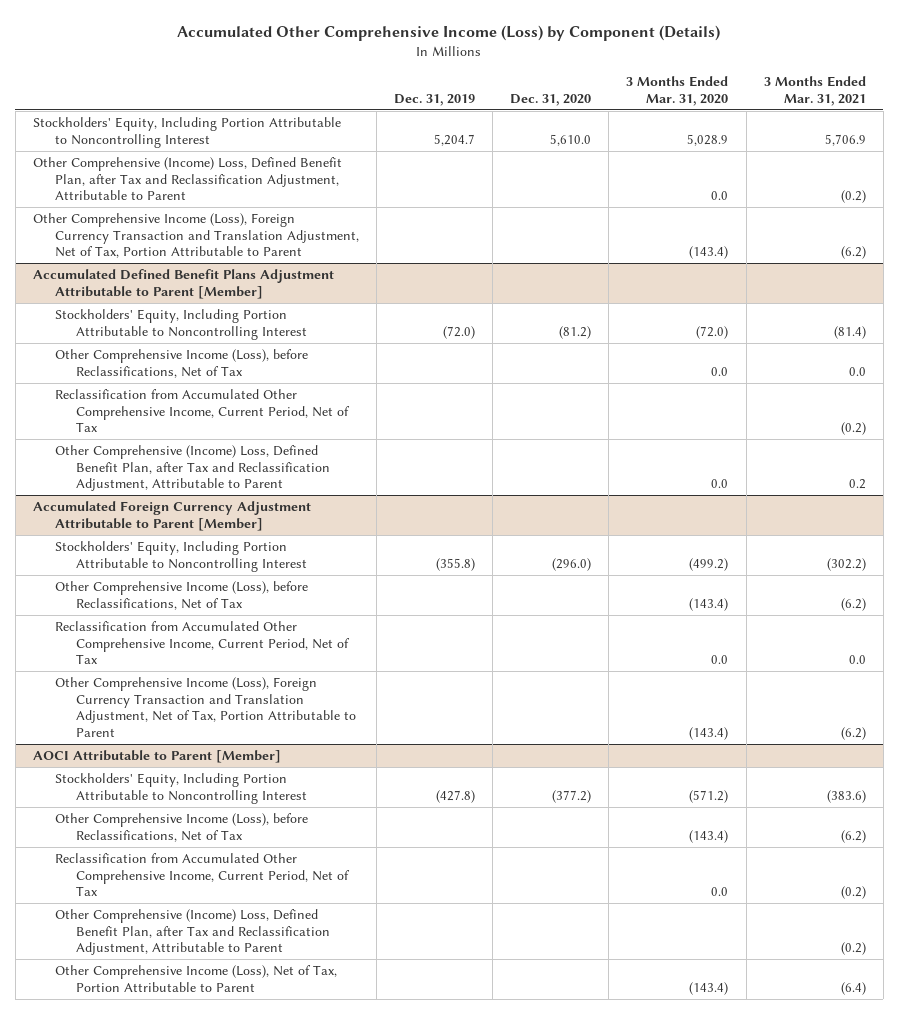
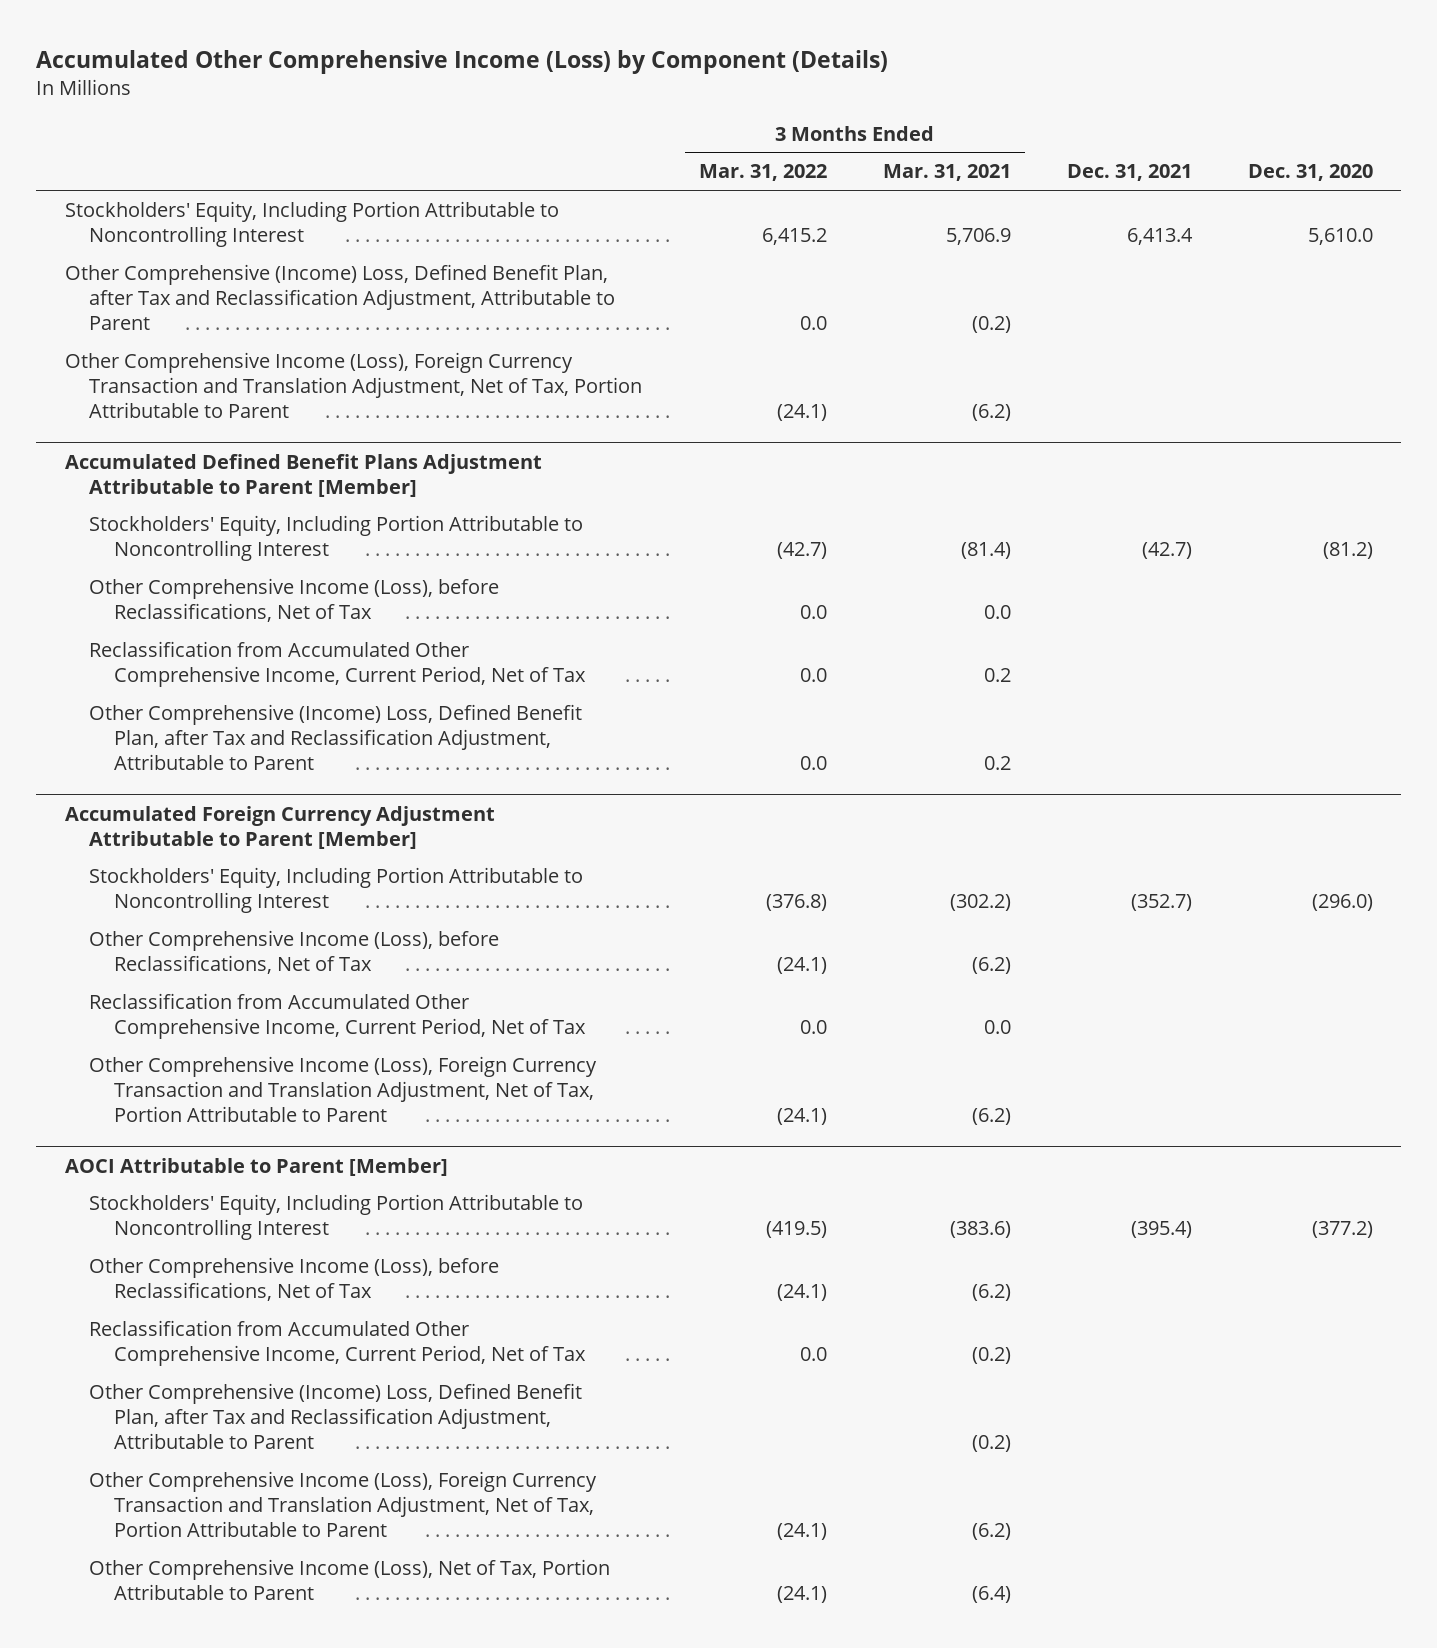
[393,93,475,106] Dec. 31, 2019 -> none
[626,76,729,106] 3 Months Ended Mar. 31, 2020 -> none
none -> [698,164,827,182] Mar. 31, 2022
none -> [1066,164,1192,182] Dec. 31, 2021
[840,422,866,436] (0.2) -> [983,668,1011,683] 0.2
none -> [89,1470,598,1538] Other Comprehensive Income (Loss), Foreign Currency Transaction and Translation Adjustment, Net of Tax, Portion Attributable to Parent

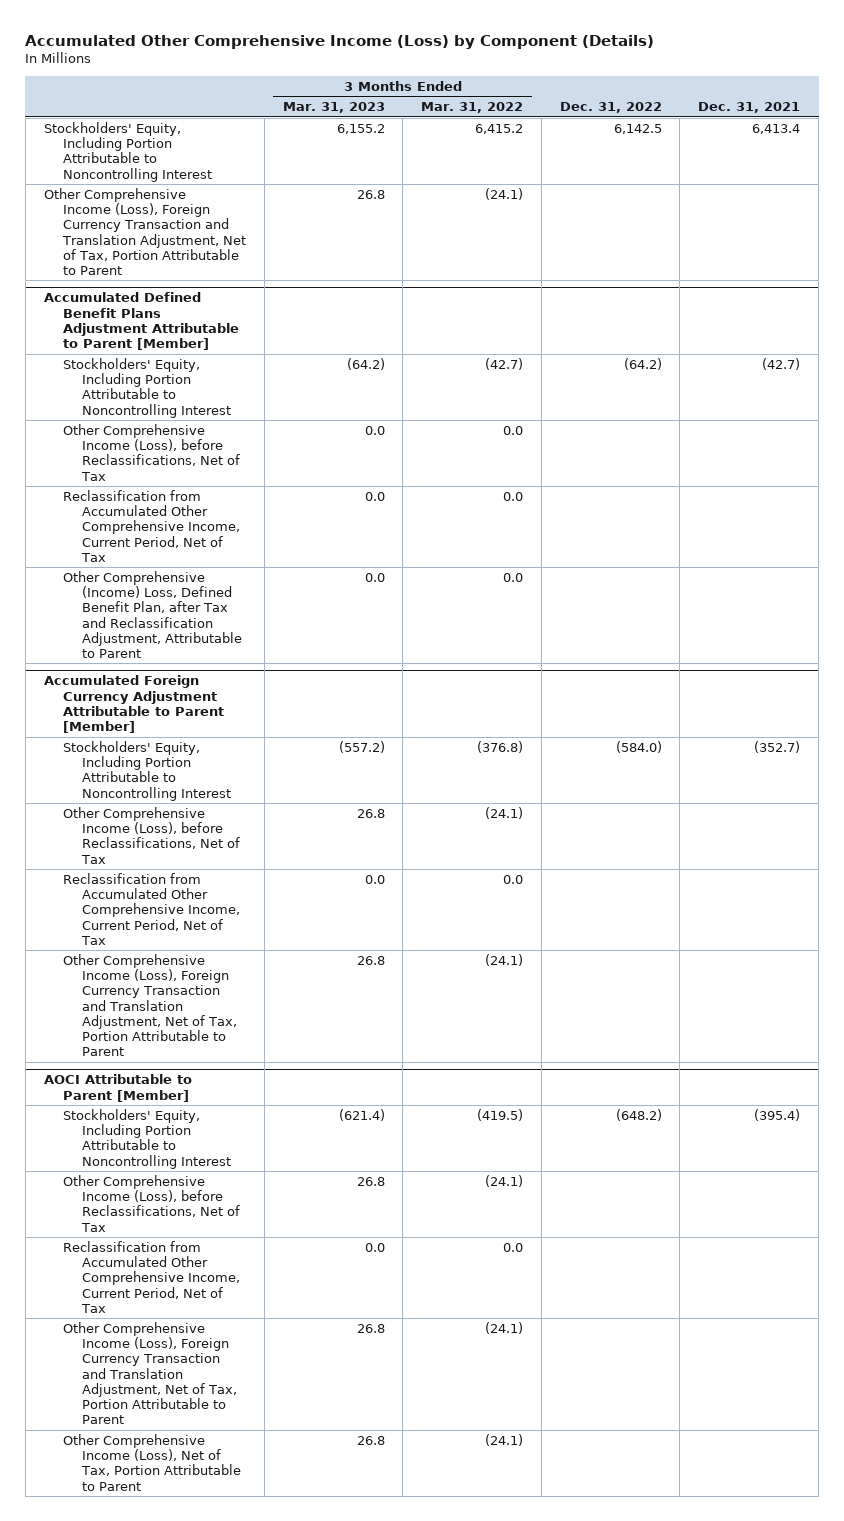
[882,164,1011,182] Mar. 31, 2021 -> none
[1247,164,1373,182] Dec. 31, 2020 -> none
none -> [282,102,385,114] Mar. 31, 2023
none -> [559,102,662,114] Dec. 31, 2022
[64,263,616,331] Other Comprehensive (Income) Loss, Defined Benefit Plan, after Tax and Reclassification Adjustment, Attributable to Parent -> none
[89,1382,583,1450] Other Comprehensive (Income) Loss, Defined Benefit Plan, after Tax and Reclassification Adjustment, Attributable to Parent -> none

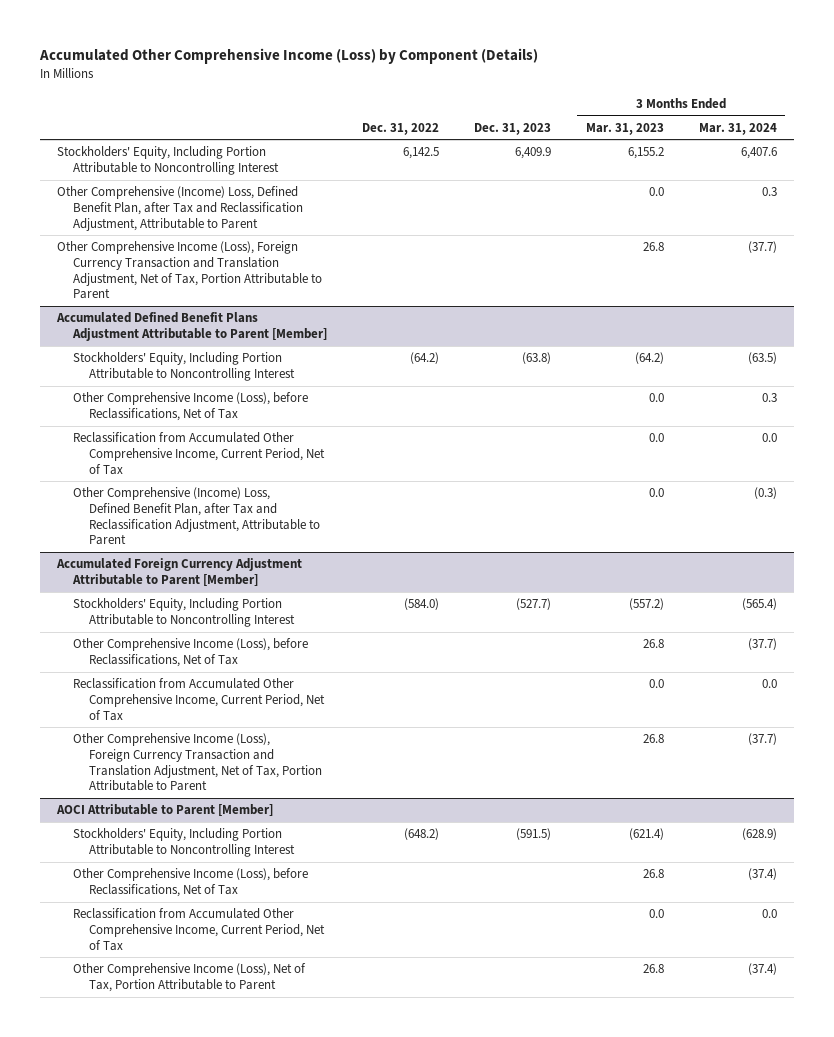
[421,102,524,114] Mar. 31, 2022 -> none
[698,102,801,114] Dec. 31, 2021 -> none
none -> [473,122,551,135] Dec. 31, 2023
none -> [698,122,777,135] Mar. 31, 2024
none -> [57,186,304,231] Other Comprehensive (Income) Loss, Defined Benefit Plan, after Tax and Reclassification Adjustment, Attributable to Parent
[63,1321,238,1425] Other Comprehensive Income (Loss), Foreign Currency Transaction and Translation Adjustment, Net of Tax, Portion Attributable to Parent -> none

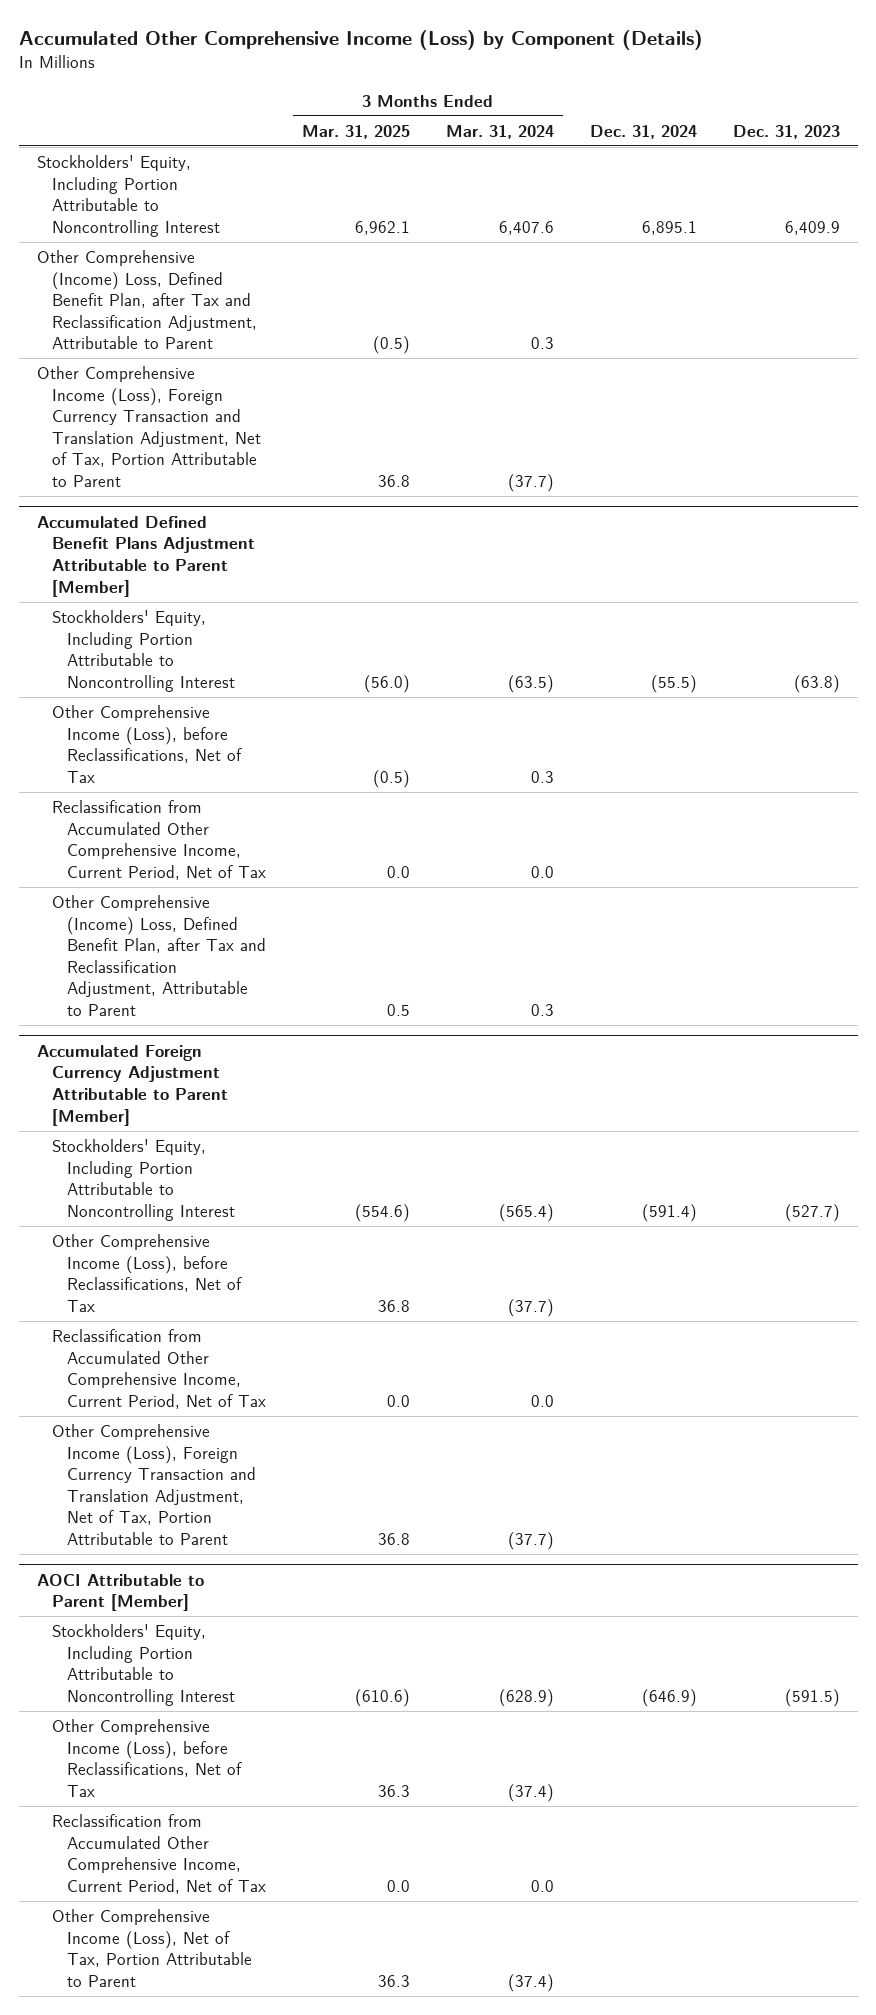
[362,122,440,135] Dec. 31, 2022 -> none
[585,122,664,135] Mar. 31, 2023 -> none
none -> [301,124,410,139] Mar. 31, 2025
none -> [589,124,697,139] Dec. 31, 2024
[753,487,777,500] (0.3) -> [530,1003,554,1016] 0.3

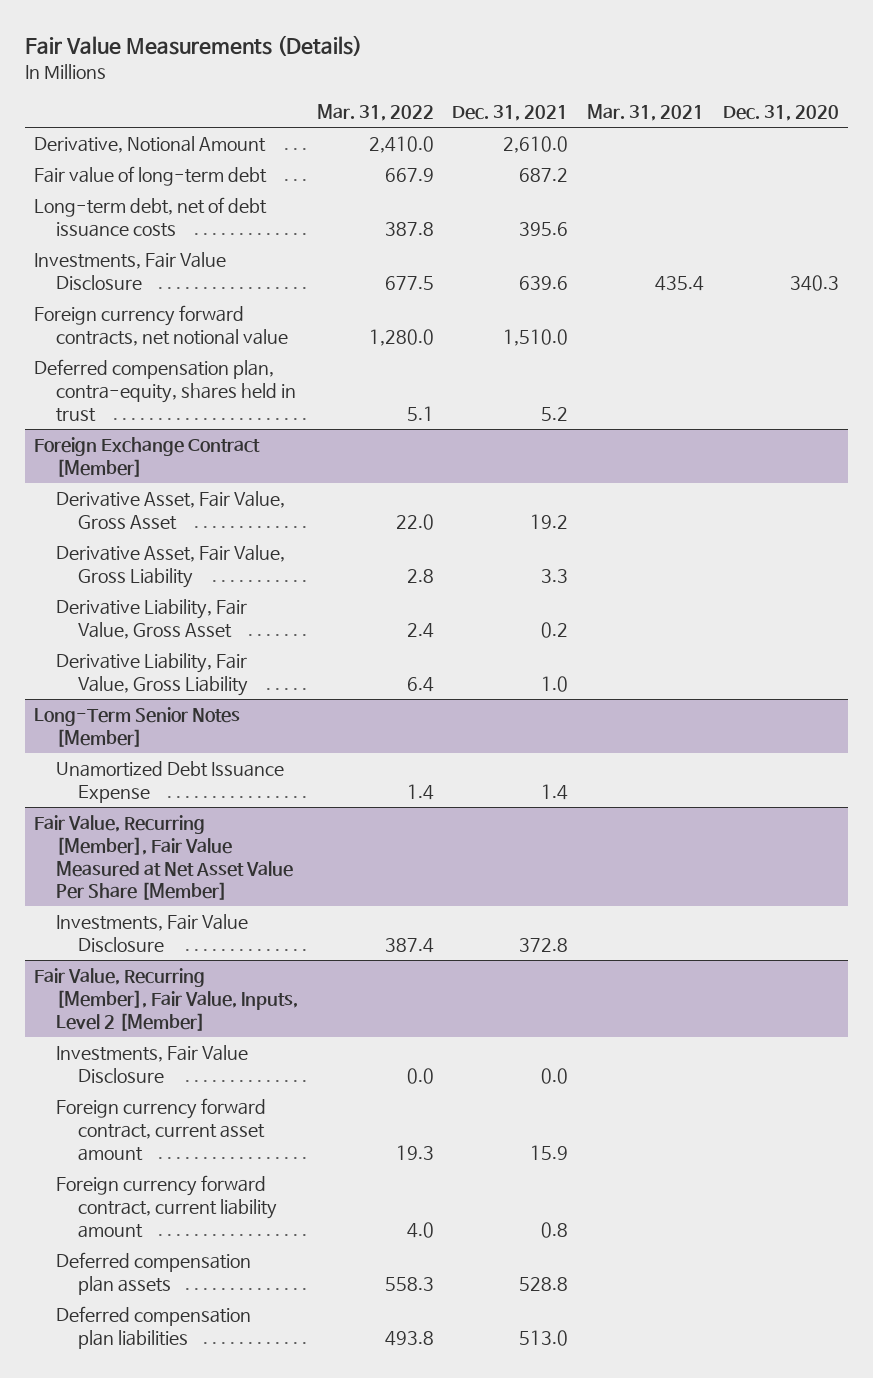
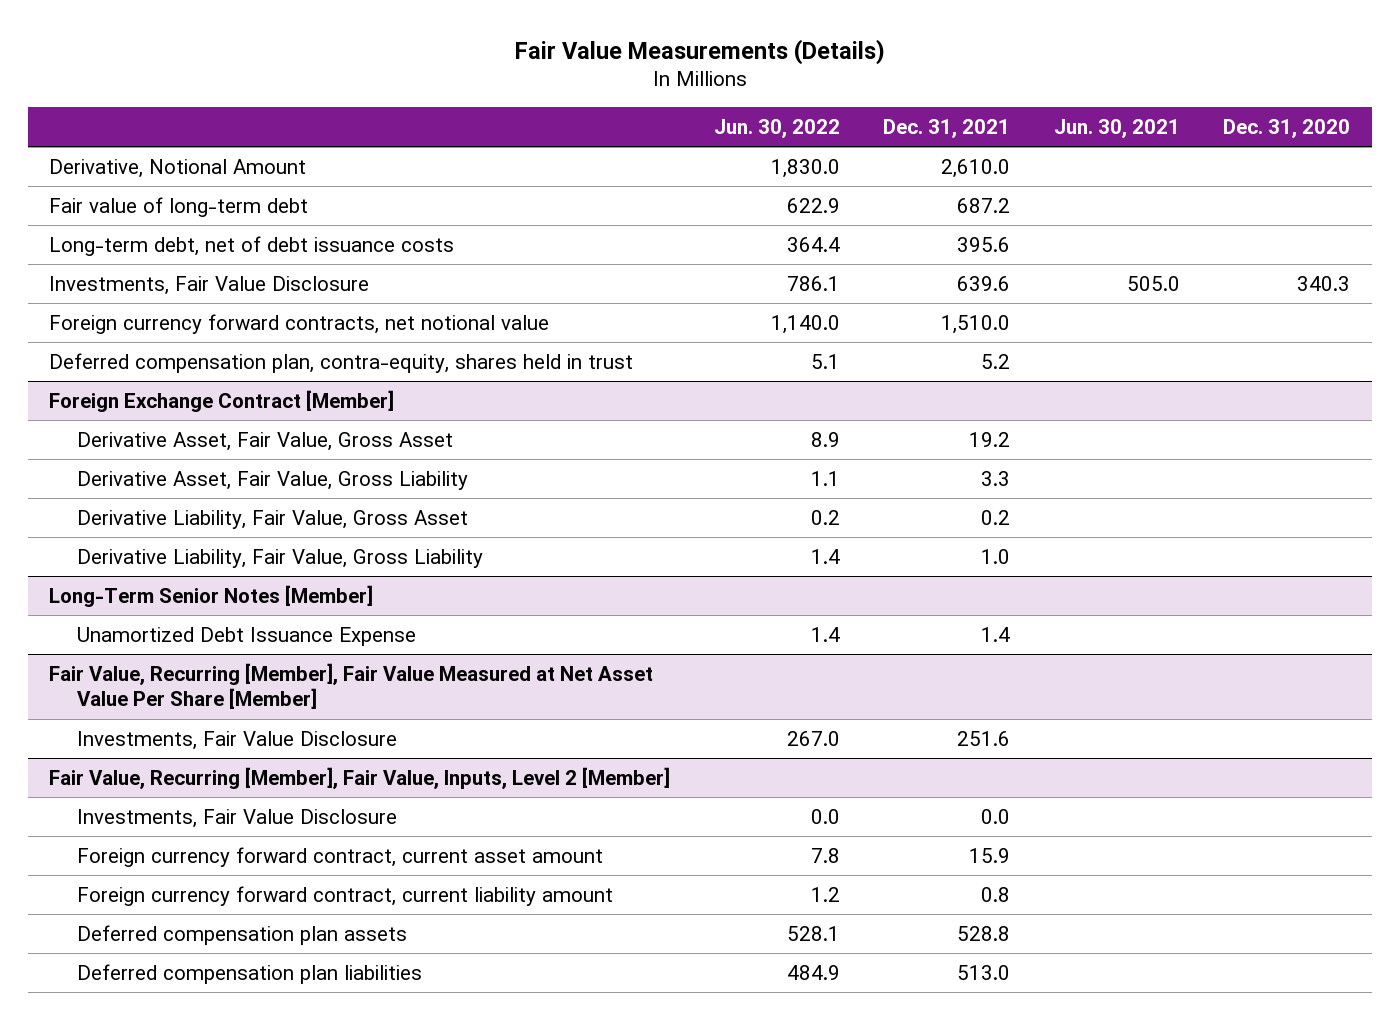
[316,104,434,122] Mar. 31, 2022 -> none
[587,104,705,122] Mar. 31, 2021 -> none
none -> [713,118,840,138] Jun. 30, 2022
none -> [1053,118,1180,138] Jun. 30, 2021
[519,937,569,952] 372.8 -> [957,730,1011,746] 251.6

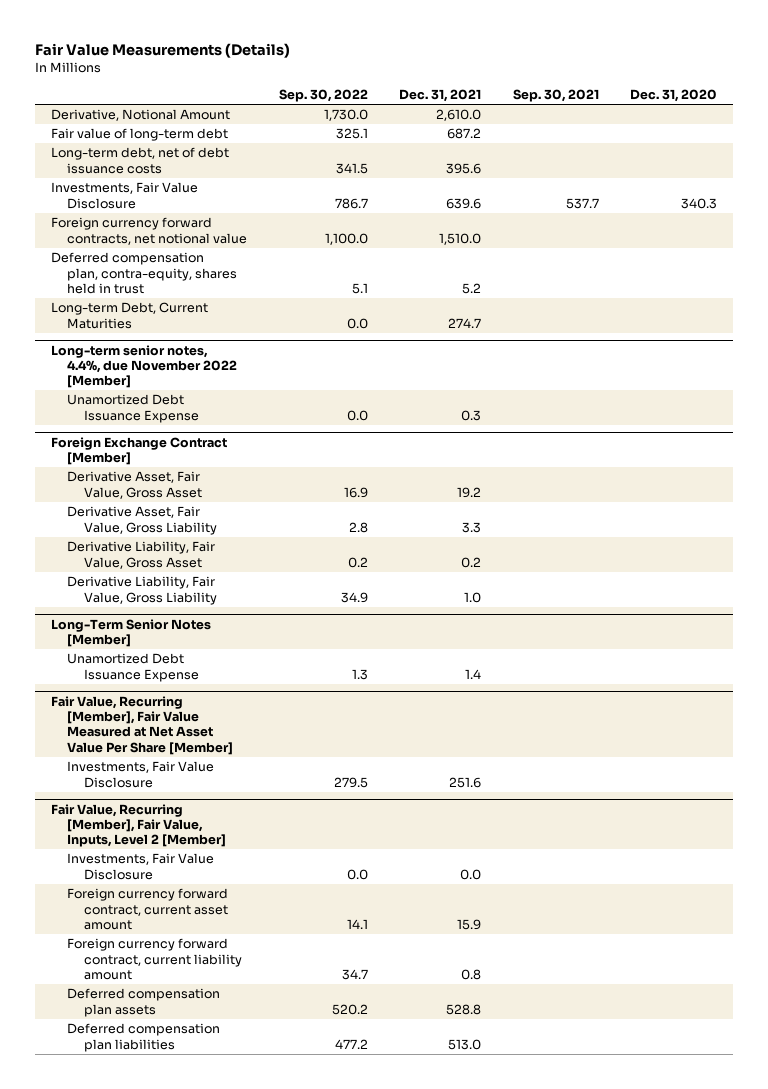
[713,118,840,138] Jun. 30, 2022 -> none
[1053,118,1180,138] Jun. 30, 2021 -> none
none -> [278,89,368,103] Sep. 30, 2022
none -> [512,89,599,103] Sep. 30, 2021
none -> [51,302,209,329] Long-term Debt, Current Maturities
none -> [51,344,238,389] Long-term senior notes, 4.4%, due November 2022 [Member]
none -> [67,394,199,423] Unamortized Debt Issuance Expense

